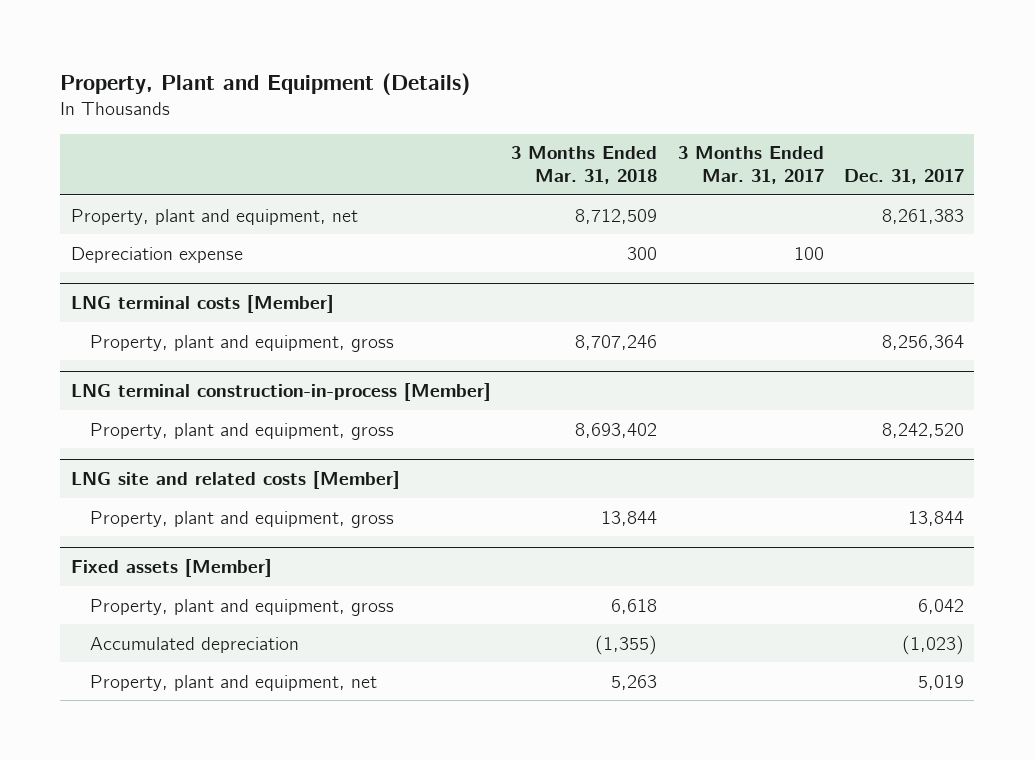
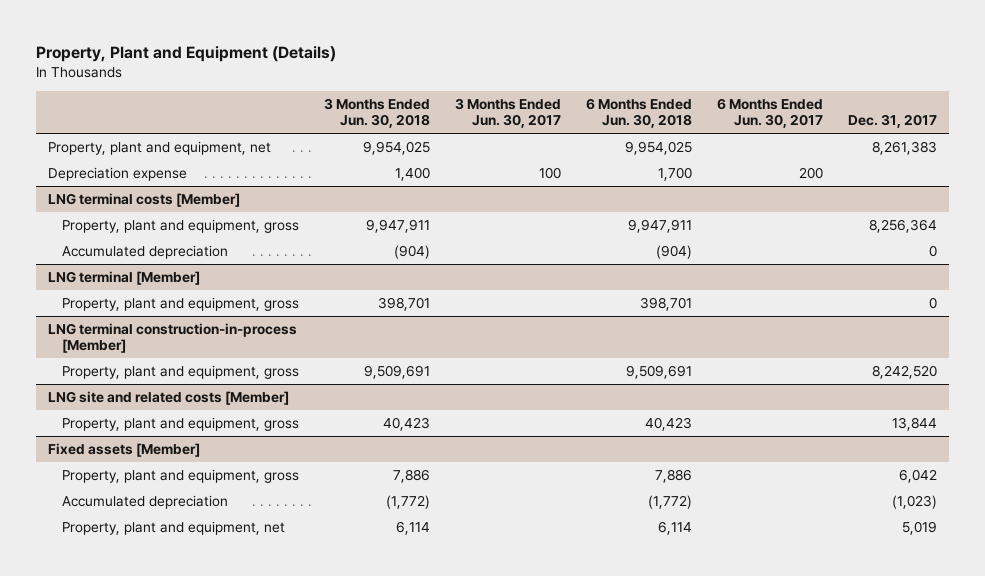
[511,146,658,185] 3 Months Ended Mar. 31, 2018 -> none
[677,146,824,185] 3 Months Ended Mar. 31, 2017 -> none
none -> [324,97,431,129] 3 Months Ended Jun. 30, 2018
none -> [455,97,562,129] 3 Months Ended Jun. 30, 2017
none -> [586,97,693,129] 6 Months Ended Jun. 30, 2018
none -> [716,97,823,129] 6 Months Ended Jun. 30, 2017
none -> [62,244,229,259] Accumulated depreciation
none -> [48,270,201,285] LNG terminal [Member]
none -> [62,296,300,311] Property, plant and equipment, gross

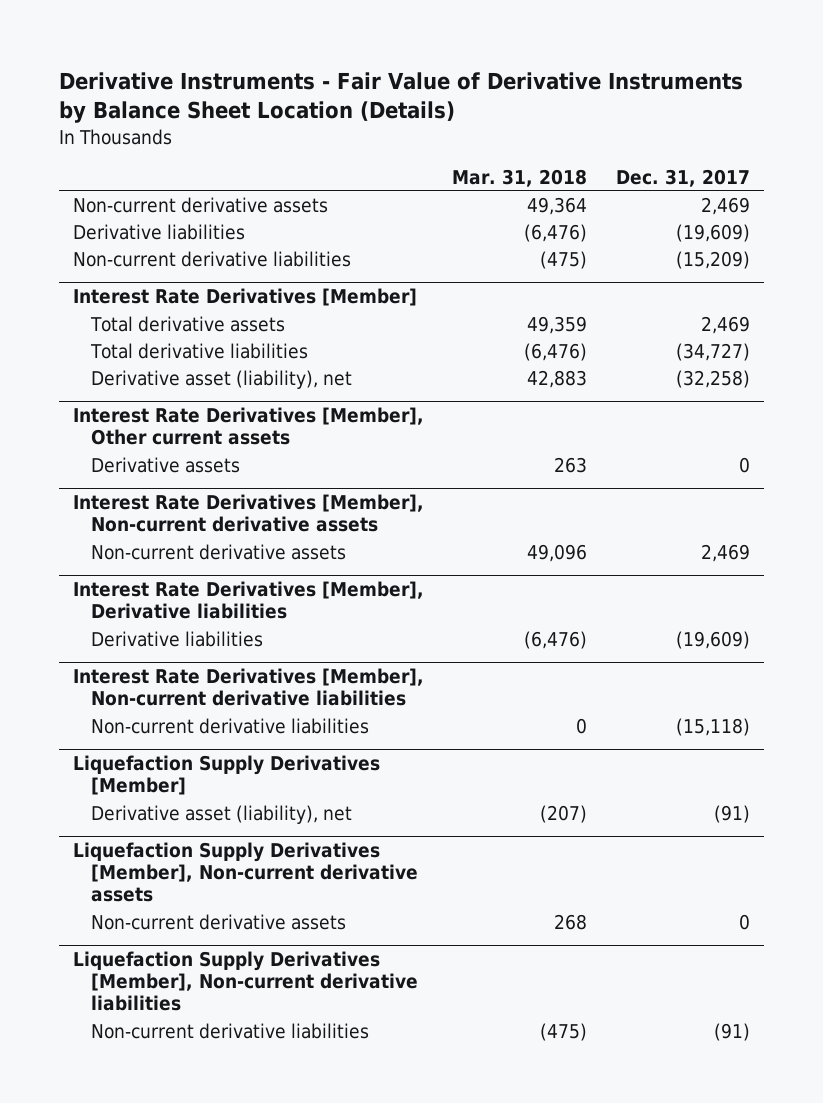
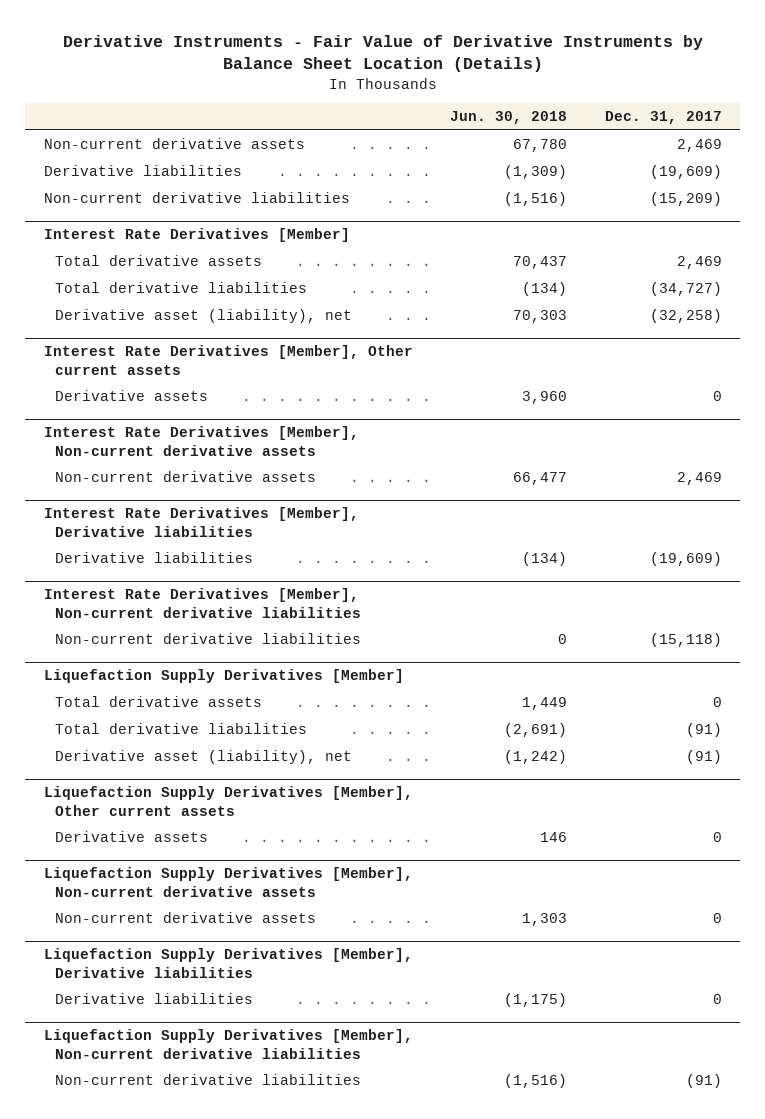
[452,168,588,187] Mar. 31, 2018 -> none
none -> [450,111,568,125] Jun. 30, 2018
none -> [55,696,263,708] Total derivative assets
none -> [55,723,308,735] Total derivative liabilities
none -> [43,786,413,816] Liquefaction Supply Derivatives [Member], Other current assets
none -> [55,831,209,843] Derivative assets
none -> [43,948,413,978] Liquefaction Supply Derivatives [Member], Derivative liabilities
none -> [55,993,254,1005] Derivative liabilities

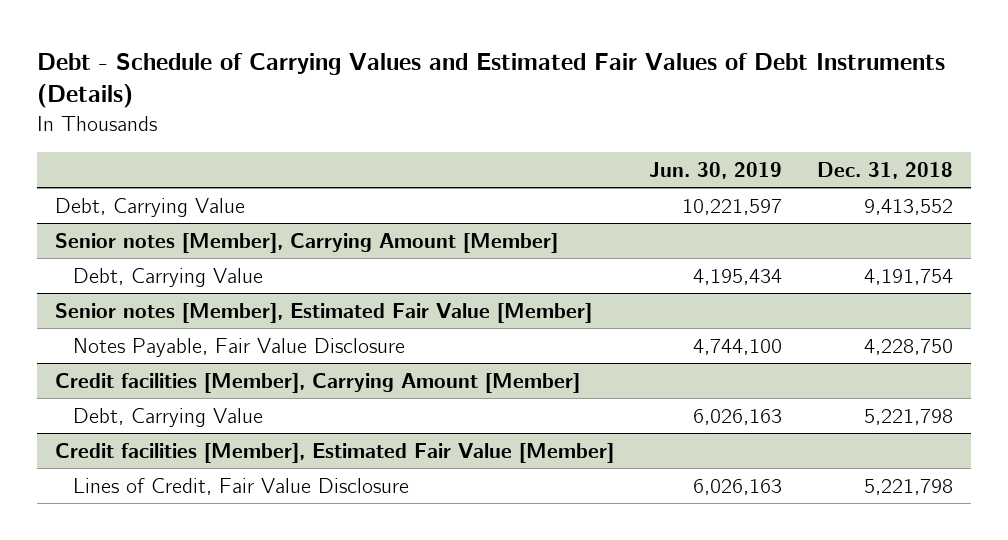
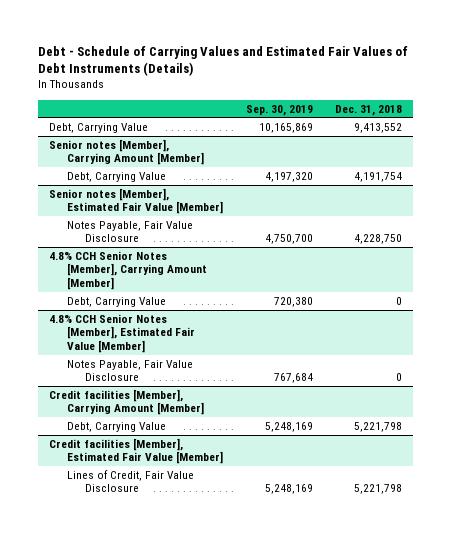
[648,161,782,179] Jun. 30, 2019 -> none
none -> [245,104,313,116] Sep. 30, 2019
none -> [49,250,208,290] 4.8% CCH Senior Notes [Member], Carrying Amount [Member]
none -> [67,296,167,307] Debt, Carrying Value
none -> [49,313,196,353] 4.8% CCH Senior Notes [Member], Estimated Fair Value [Member]
none -> [67,359,194,382] Notes Payable, Fair Value Disclosure

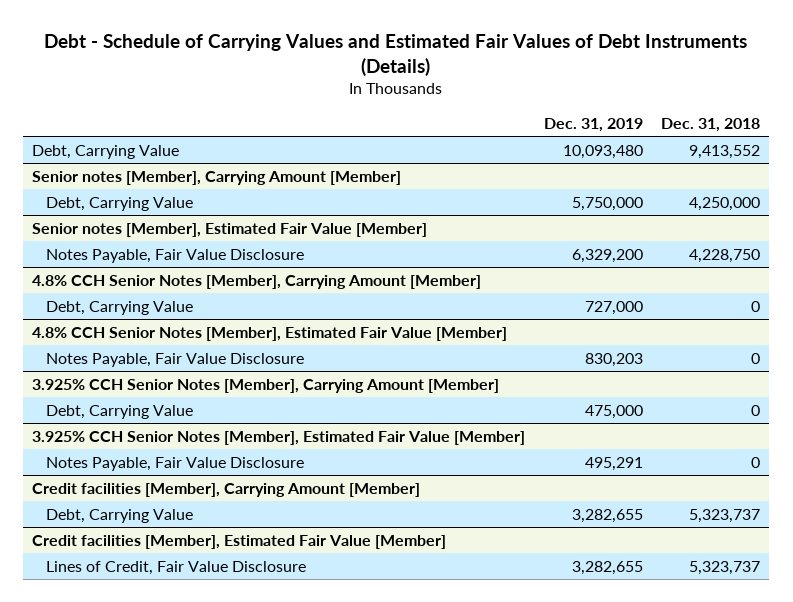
[245,104,313,116] Sep. 30, 2019 -> none
none -> [543,117,643,132] Dec. 31, 2019
[354,171,403,182] 4,191,754 -> [689,196,761,211] 4,250,000
none -> [32,378,500,393] 3.925% CCH Senior Notes [Member], Carrying Amount [Member]
none -> [45,404,193,419] Debt, Carrying Value
none -> [32,430,526,445] 3.925% CCH Senior Notes [Member], Estimated Fair Value [Member]
none -> [45,456,304,471] Notes Payable, Fair Value Disclosure
[354,421,403,432] 5,221,798 -> [689,508,761,523] 5,323,737
[354,484,403,495] 5,221,798 -> [689,560,761,575] 5,323,737

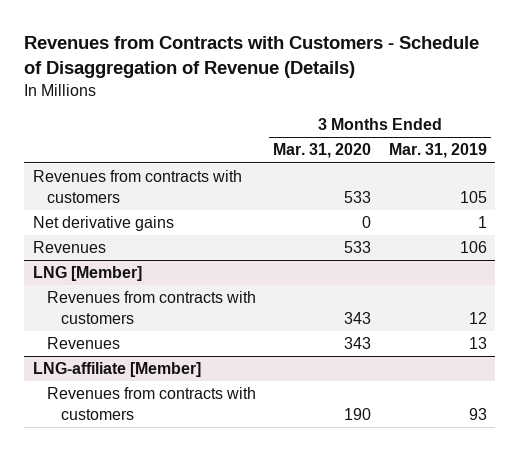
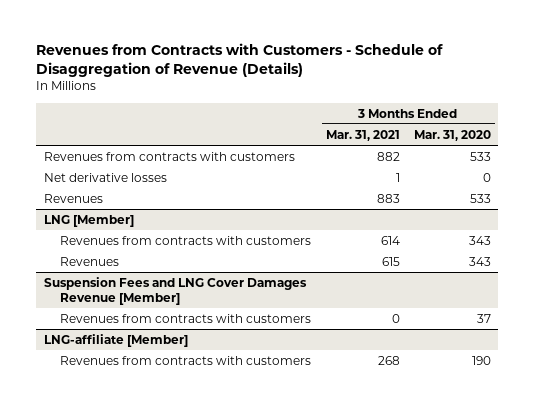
[388,143,487,159] Mar. 31, 2019 -> none
none -> [325,129,400,141] Mar. 31, 2021
[32,216,174,232] Net derivative gains -> [43,172,167,182] Net derivative losses
none -> [43,276,307,305] Suspension Fees and LNG Cover Damages Revenue [Member]
none -> [60,313,312,323] Revenues from contracts with customers

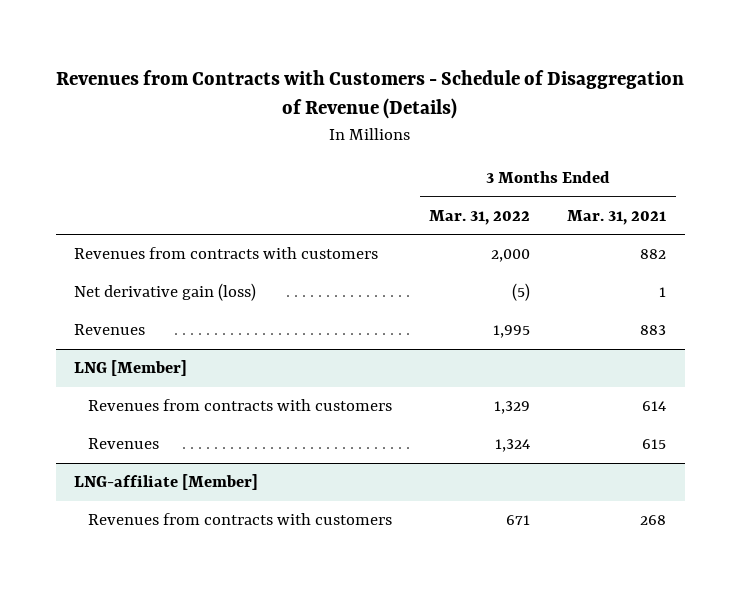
[414,129,492,141] Mar. 31, 2020 -> none
none -> [429,209,531,225] Mar. 31, 2022
[43,172,167,182] Net derivative losses -> [74,283,257,302] Net derivative gain (loss)
[43,276,307,305] Suspension Fees and LNG Cover Damages Revenue [Member] -> none
[60,313,312,323] Revenues from contracts with customers -> none

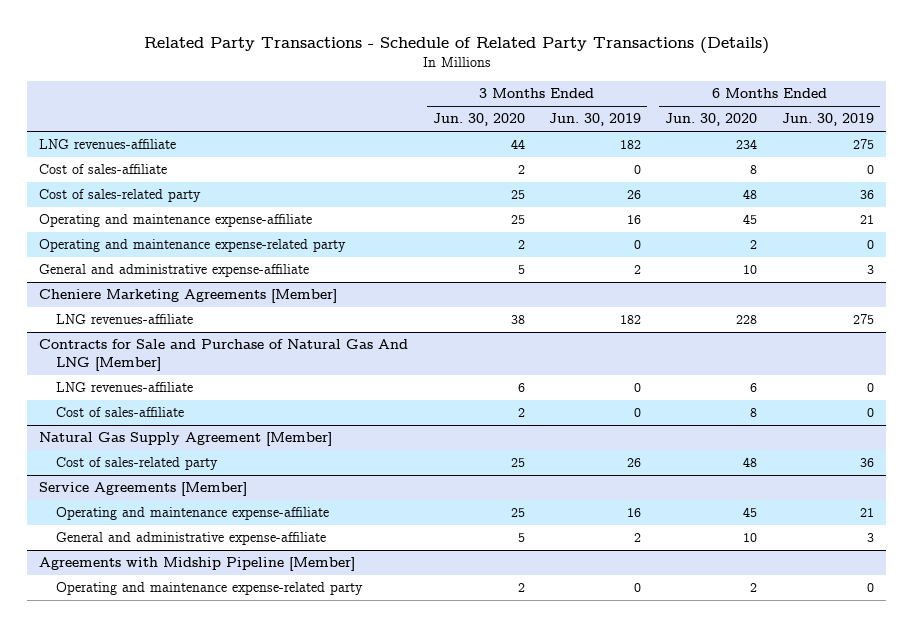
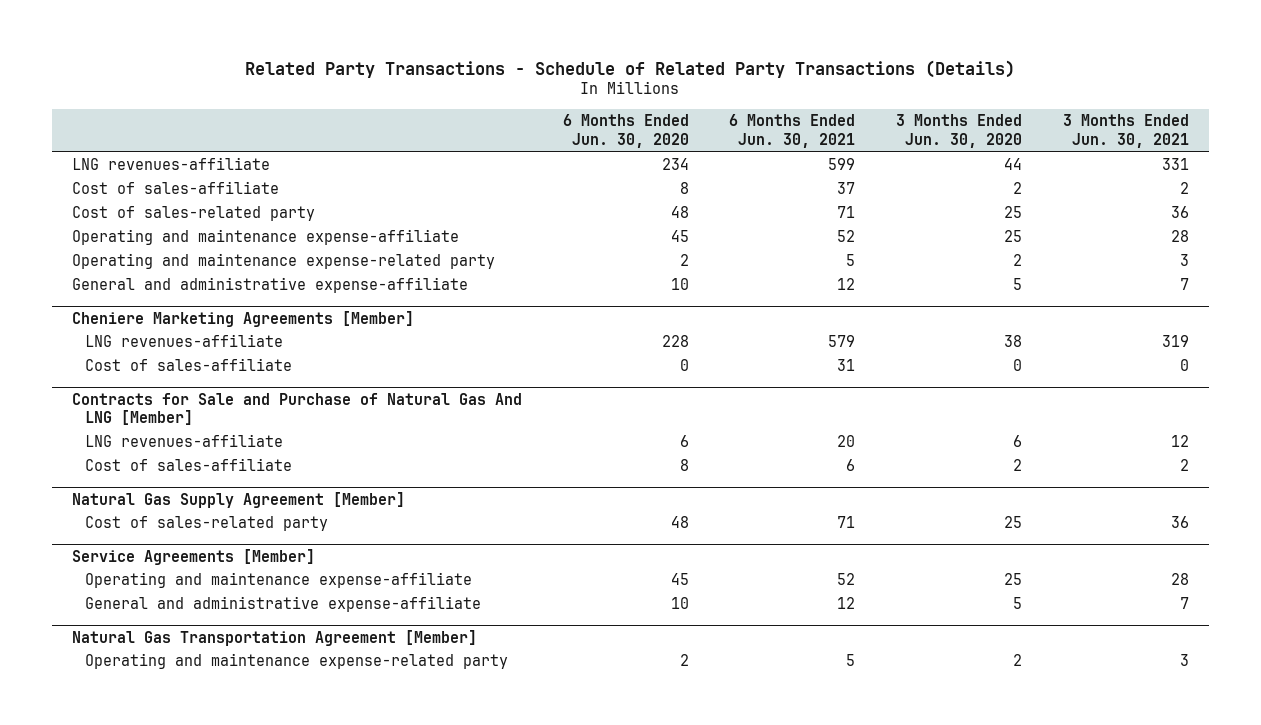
[549,113,642,127] Jun. 30, 2019 -> none
[781,113,874,127] Jun. 30, 2019 -> none
none -> [729,114,856,149] 6 Months Ended Jun. 30, 2021
none -> [1062,114,1189,149] 3 Months Ended Jun. 30, 2021
none -> [85,358,293,372] Cost of sales-affiliate
[39,557,356,572] Agreements with Midship Pipeline [Member] -> none
none -> [71,629,477,646] Natural Gas Transportation Agreement [Member]

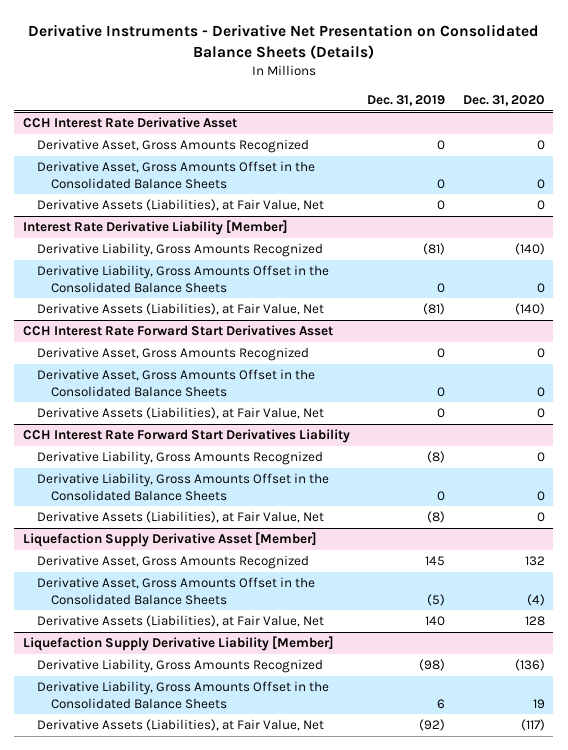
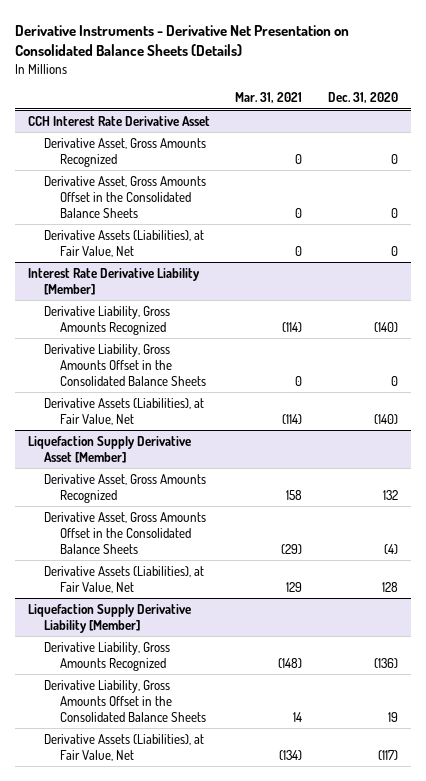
[367,95,446,107] Dec. 31, 2019 -> none
none -> [235,92,303,104] Mar. 31, 2021
[23,325,334,337] CCH Interest Rate Forward Start Derivatives Asset -> none
[37,347,310,362] Derivative Asset, Gross Amounts Recognized -> none
[37,369,316,398] Derivative Asset, Gross Amounts Offset in the Consolidated Balance Sheets -> none
[37,407,325,420] Derivative Assets (Liabilities), at Fair Value, Net -> none
[23,429,351,444] CCH Interest Rate Forward Start Derivatives Liability -> none
[37,451,324,466] Derivative Liability, Gross Amounts Recognized -> none
[37,473,330,502] Derivative Liability, Gross Amounts Offset in the Consolidated Balance Sheets -> none
[37,511,325,524] Derivative Assets (Liabilities), at Fair Value, Net -> none

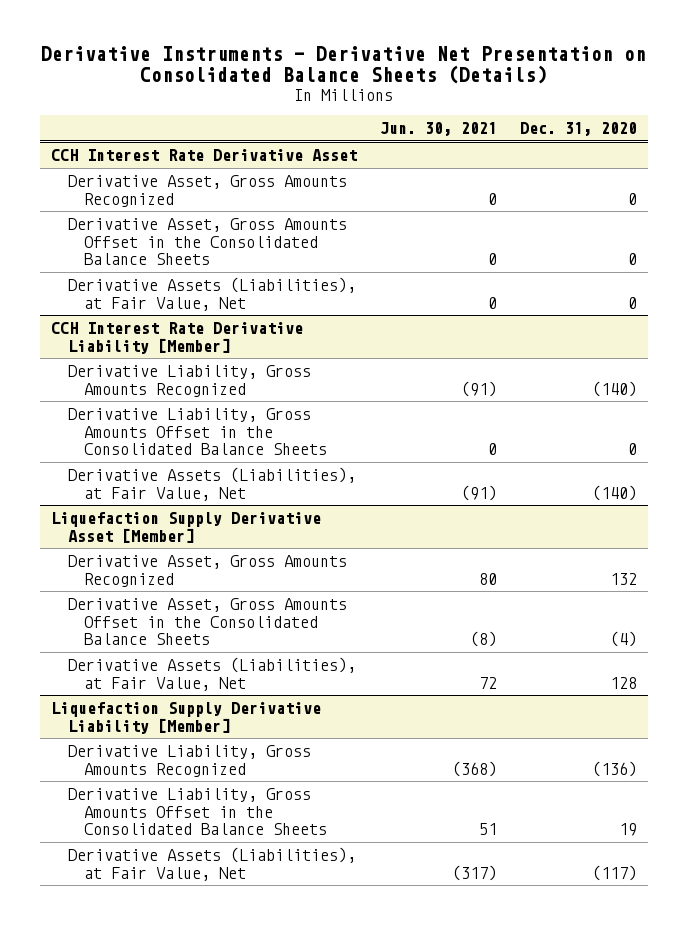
[235,92,303,104] Mar. 31, 2021 -> none
none -> [380,122,498,137] Jun. 30, 2021
[27,267,200,295] Interest Rate Derivative Liability [Member] -> [51,322,304,354] CCH Interest Rate Derivative Liability [Member]

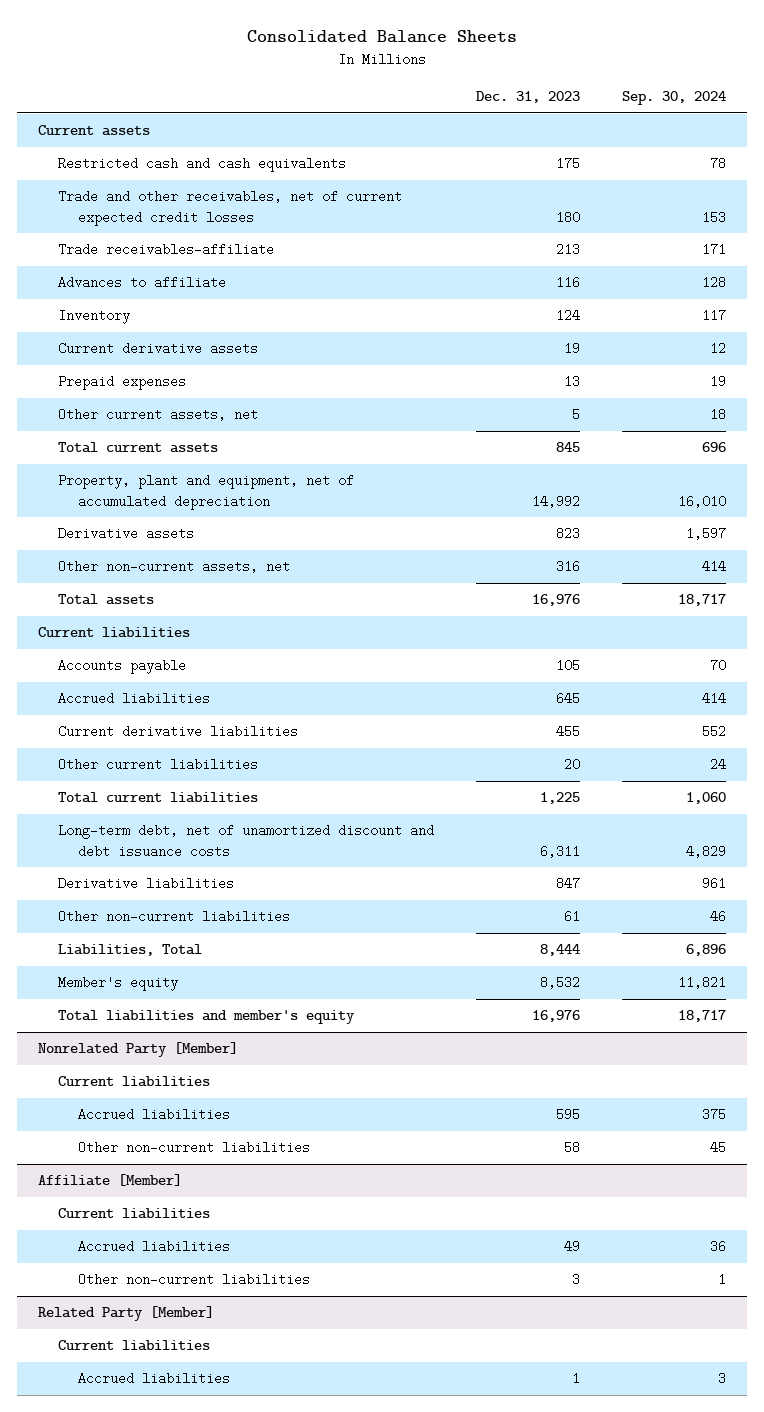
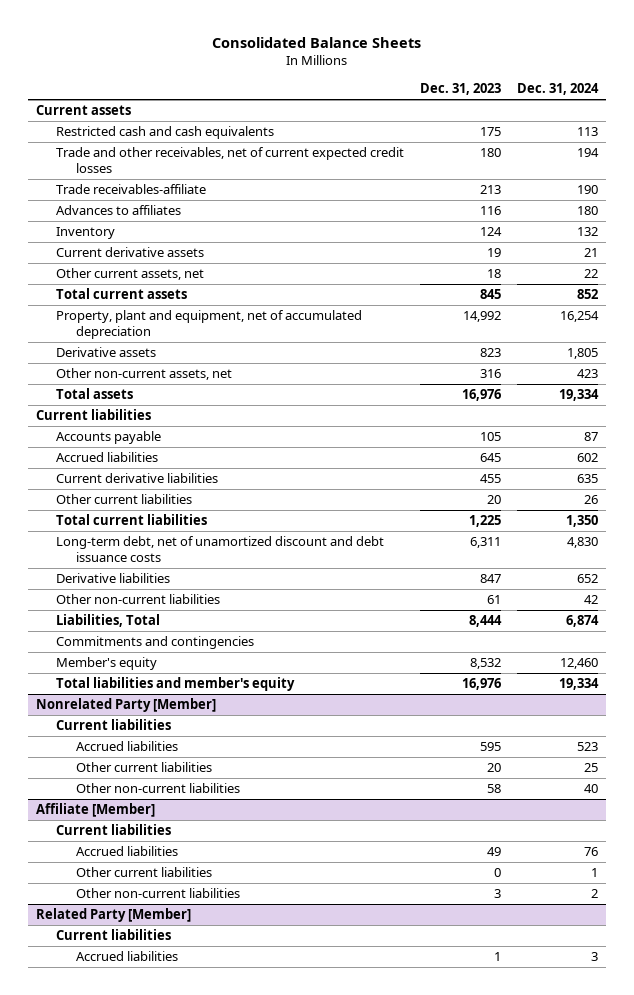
[622,91,727,106] Sep. 30, 2024 -> none
none -> [517,83,600,96] Dec. 31, 2024
[57,276,226,290] Advances to affiliate -> [56,205,182,216] Advances to affiliates
[57,375,186,391] Prepaid expenses -> none
[572,408,581,422] 5 -> [487,269,502,279] 18
none -> [56,636,255,650] Commitments and contingencies
none -> [75,762,212,773] Other current liabilities
none -> [75,867,212,878] Other current liabilities

